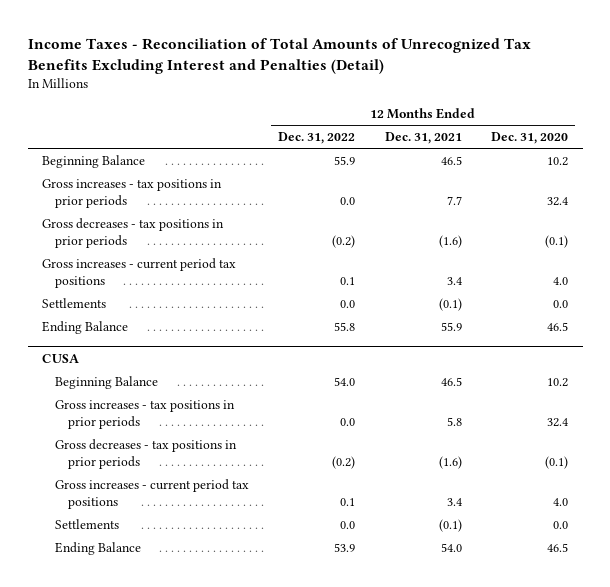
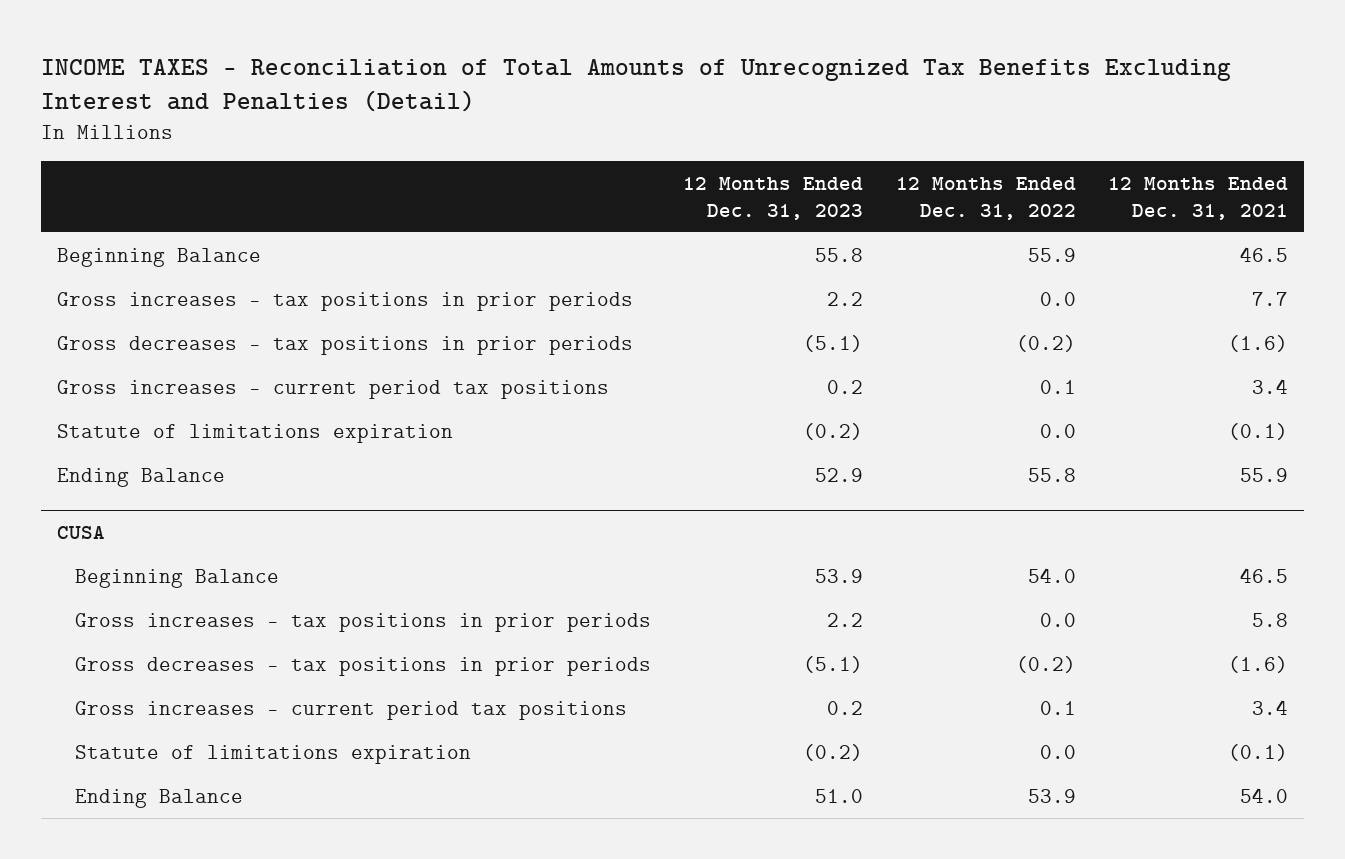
[27,37,531,74] Income Taxes - Reconciliation of Total Amounts of Unrecognized Tax Benefits Excluding Interest and Penalties (Detail) -> [41,59,1232,113] INCOME TAXES - Reconciliation of Total Amounts of Unrecognized Tax Benefits Excluding Interest and Penalties (Detail)
[490,132,568,145] Dec. 31, 2020 -> none
none -> [683,176,864,220] 12 Months Ended Dec. 31, 2023
[42,298,107,309] Settlements -> [57,423,454,443] Statute of limitations expiration
[55,519,120,530] Settlements -> [74,744,471,764] Statute of limitations expiration

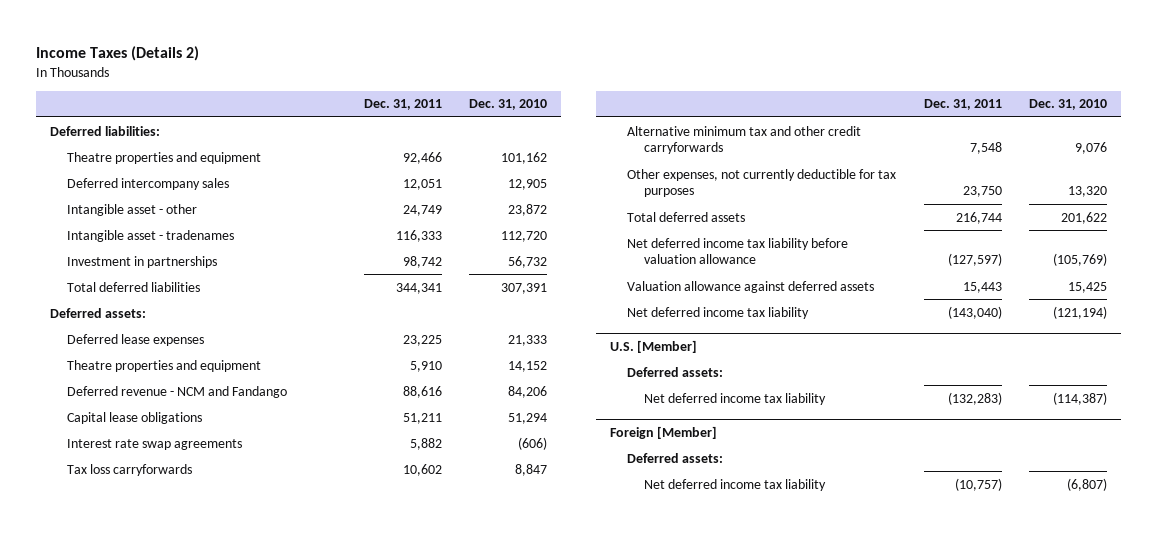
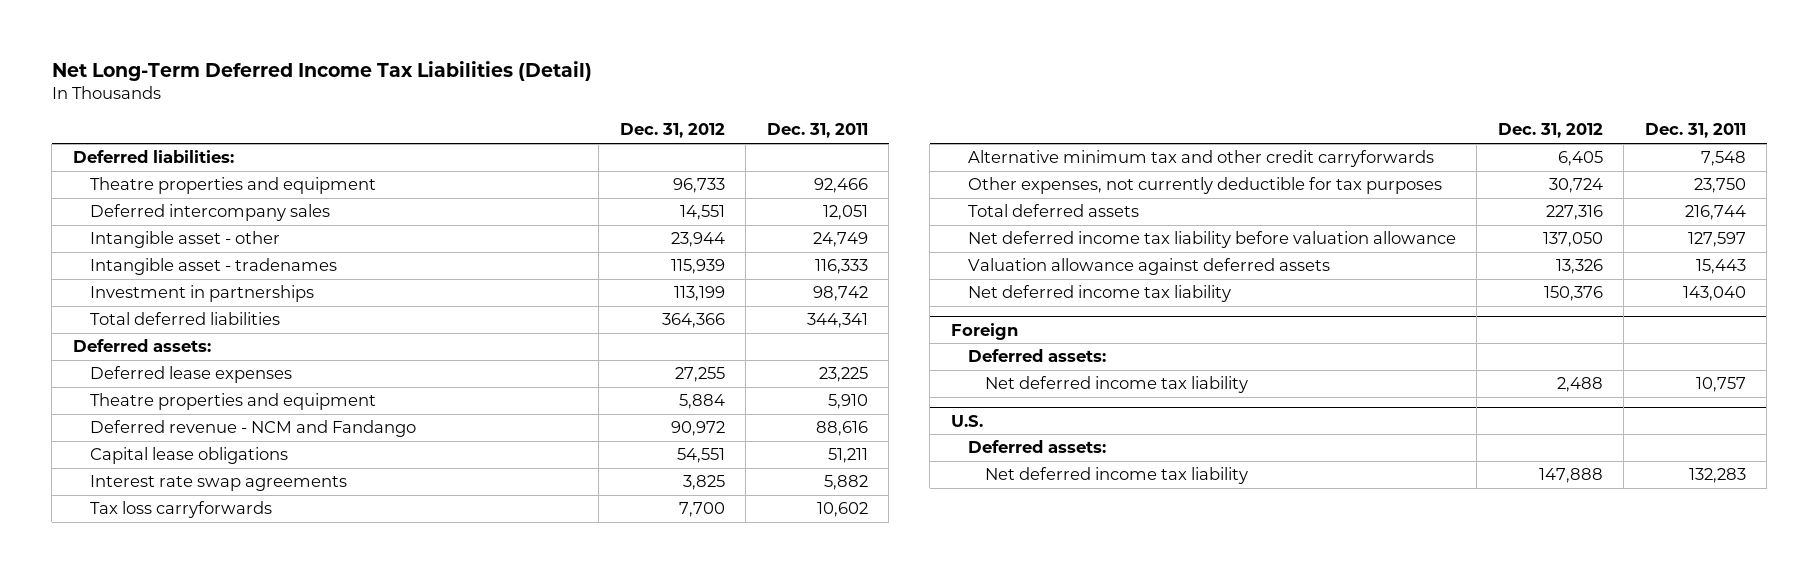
[36,45,200,61] Income Taxes (Details 2) -> [51,61,592,82] Net Long-Term Deferred Income Tax Liabilities (Detail)
[469,99,548,111] Dec. 31, 2010 -> none
none -> [619,123,725,139] Dec. 31, 2012
[947,253,1002,267] (127,597) -> [1687,232,1746,248] 127,597
[609,339,697,353] U.S. [Member] -> none
[947,305,1002,319] (143,040) -> [1682,286,1746,302] 143,040
none -> [950,322,1018,340] Foreign
[609,425,717,439] Foreign [Member] -> none
[947,391,1002,405] (132,283) -> [1695,377,1746,393] 10,757
none -> [950,414,983,427] U.S.
[954,477,1002,491] (10,757) -> [1688,468,1746,484] 132,283

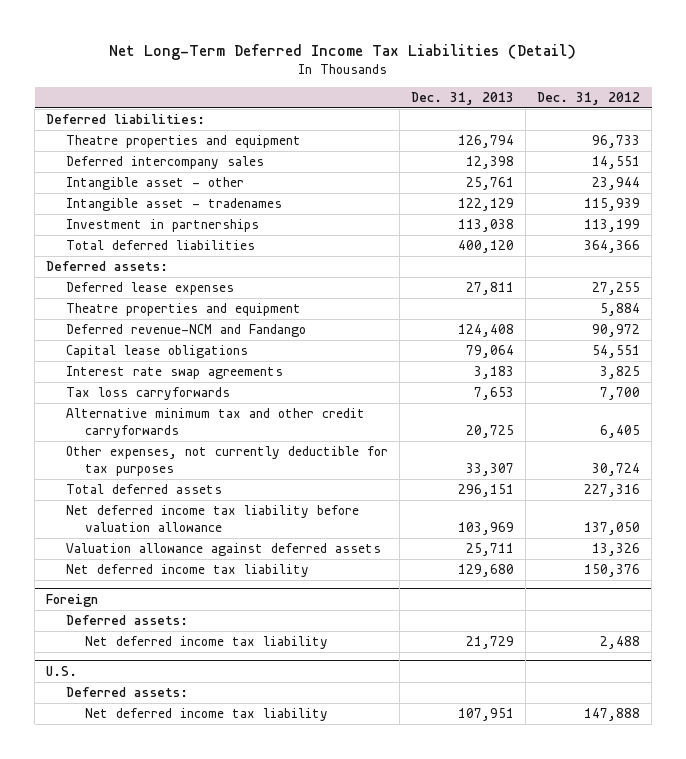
[766,123,868,139] Dec. 31, 2011 -> none
none -> [411,92,515,106] Dec. 31, 2013
[89,420,416,438] Deferred revenue - NCM and Fandango -> [65,324,306,338] Deferred revenue-NCM and Fandango

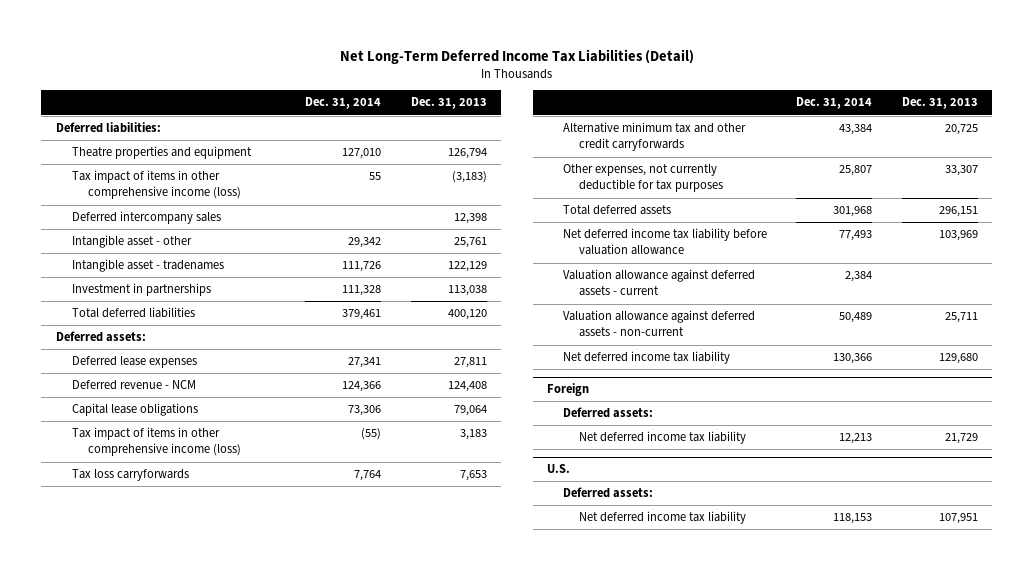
[537,92,641,106] Dec. 31, 2012 -> none
none -> [305,97,382,110] Dec. 31, 2014
none -> [71,170,241,200] Tax impact of items in other comprehensive income (loss)
[65,303,301,317] Theatre properties and equipment -> none
[65,324,306,338] Deferred revenue-NCM and Fandango -> [71,380,196,391] Deferred revenue - NCM
[65,366,283,380] Interest rate swap agreements -> [71,427,241,457] Tax impact of items in other comprehensive income (loss)
none -> [563,269,756,297] Valuation allowance against deferred assets - current
[65,543,381,557] Valuation allowance against deferred assets -> [563,310,756,338] Valuation allowance against deferred assets - non-current

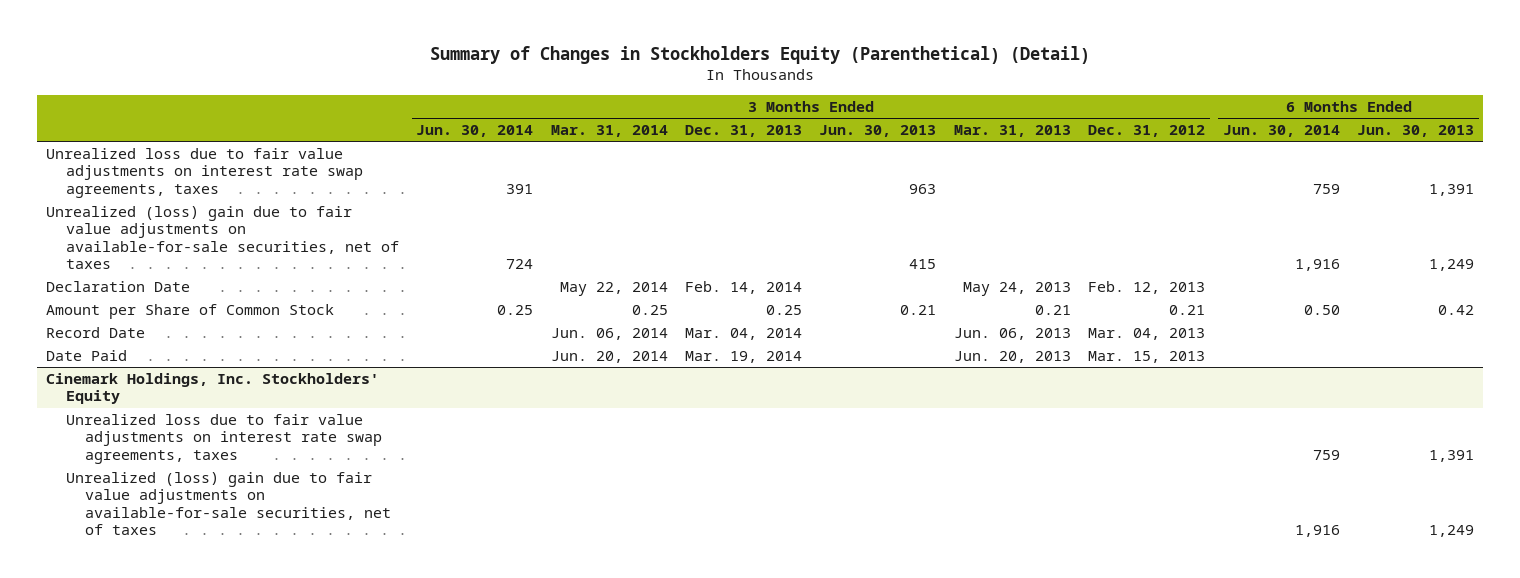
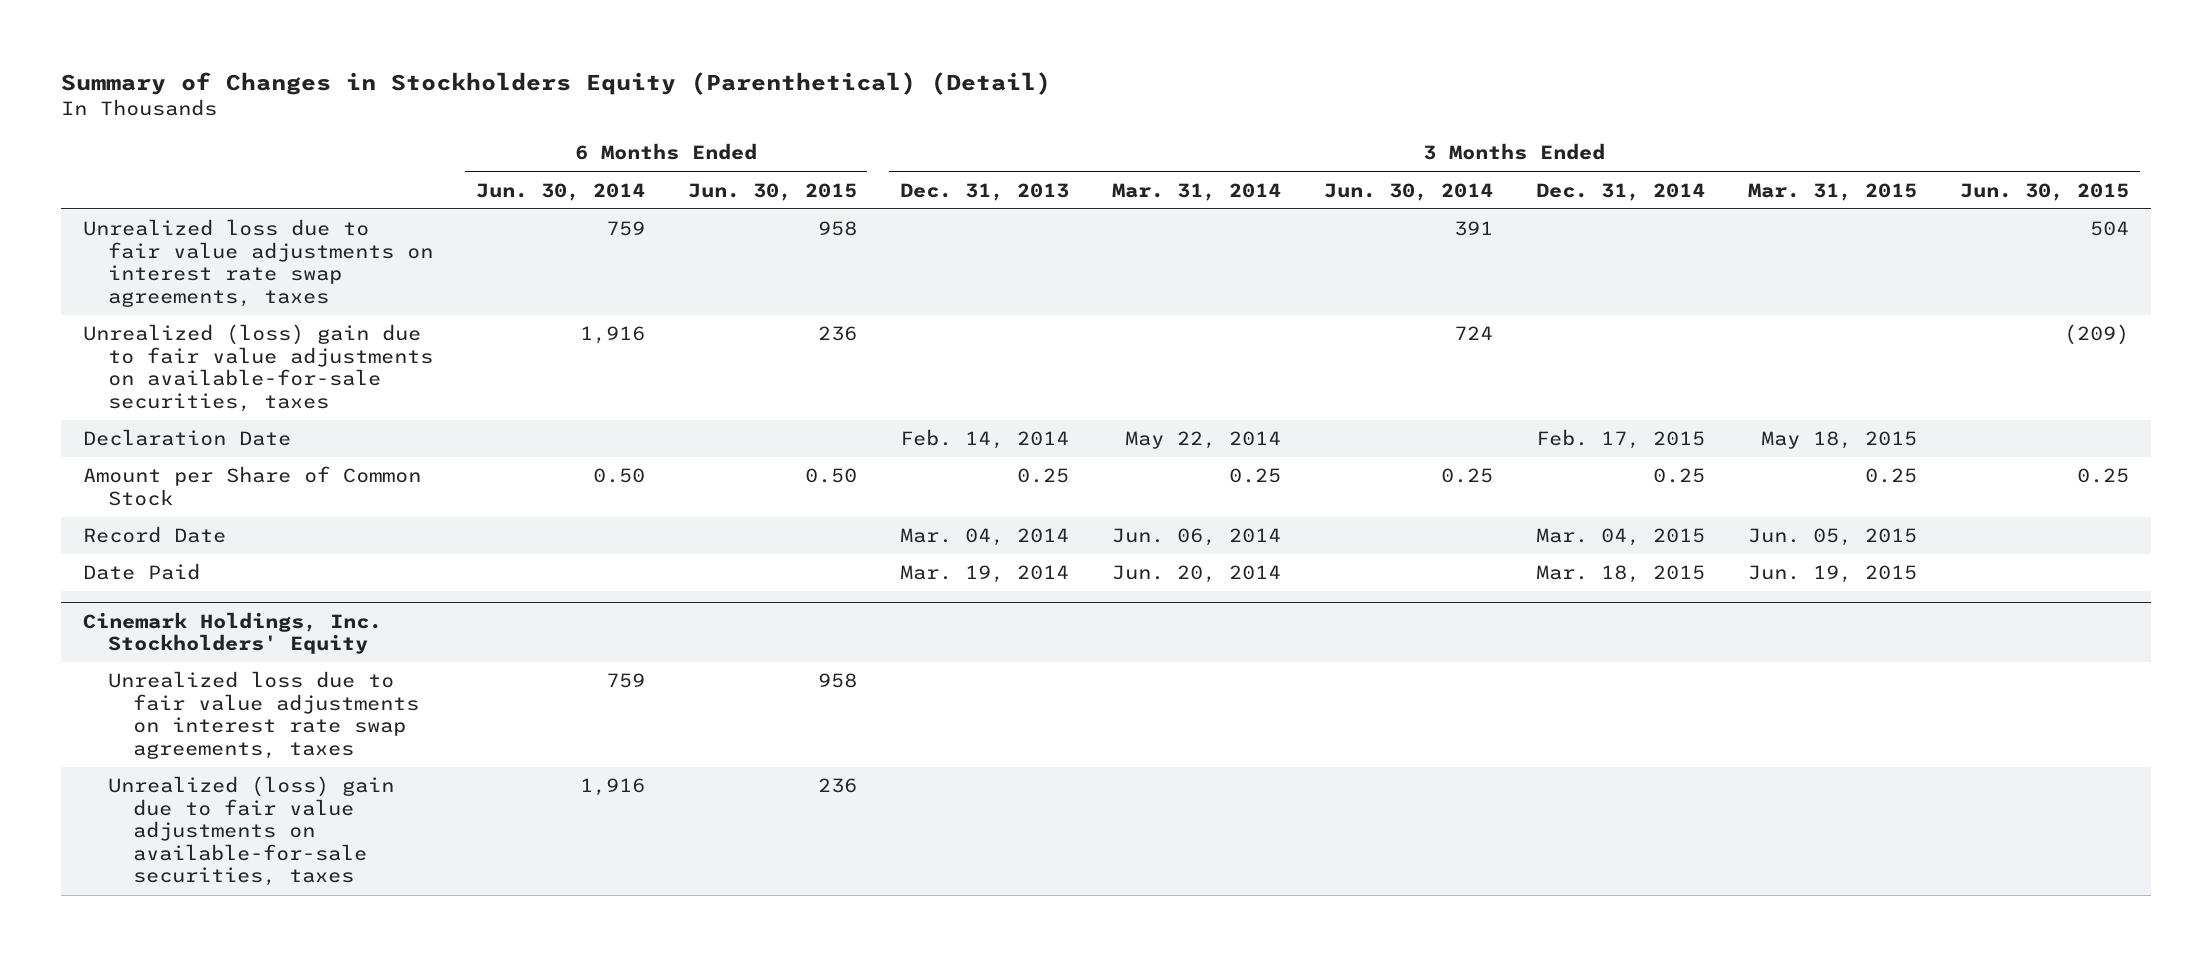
[819,125,937,138] Jun. 30, 2013 -> none
[953,125,1071,138] Mar. 31, 2013 -> none
[1088,125,1206,138] Dec. 31, 2012 -> none
[1357,125,1475,138] Jun. 30, 2013 -> none
none -> [687,182,857,201] Jun. 30, 2015
none -> [1535,182,1705,201] Dec. 31, 2014
none -> [1747,182,1917,201] Mar. 31, 2015
none -> [1959,182,2129,201] Jun. 30, 2015
[45,205,399,269] Unrealized (loss) gain due to fair value adjustments on available-for-sale securities, net of taxes -> [82,324,433,412] Unrealized (loss) gain due to fair value adjustments on available-for-sale securities, taxes
[65,471,392,535] Unrealized (loss) gain due to fair value adjustments on available-for-sale securities, net of taxes -> [107,776,394,887] Unrealized (loss) gain due to fair value adjustments on available-for-sale securities, taxes

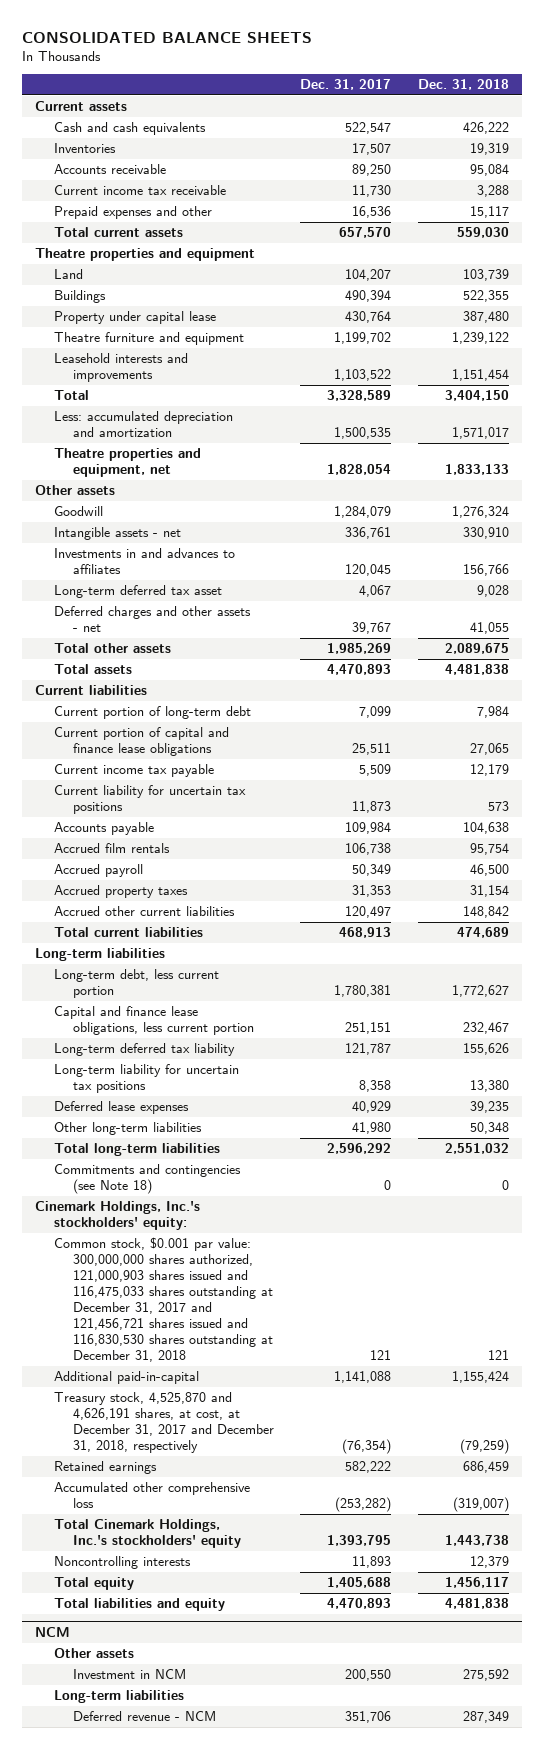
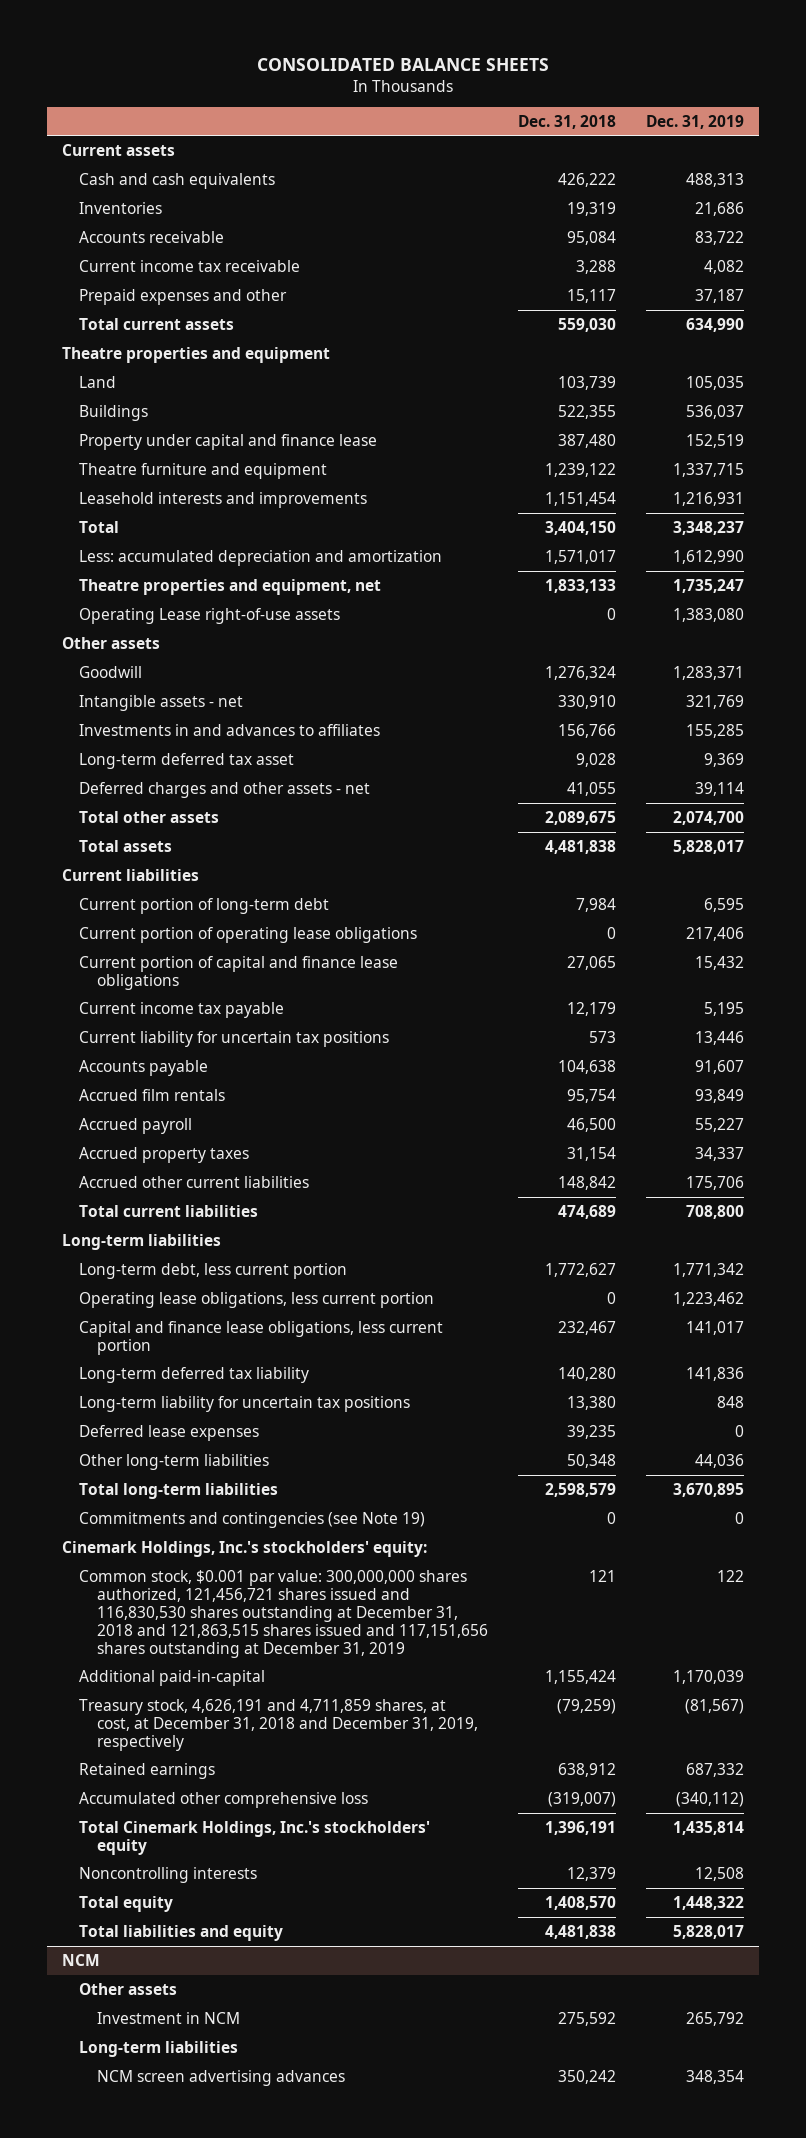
[300,79,392,91] Dec. 31, 2017 -> none
none -> [645,114,744,129] Dec. 31, 2019
[54,311,217,325] Property under capital lease -> [79,433,378,450] Property under capital and finance lease
none -> [79,607,341,624] Operating Lease right-of-use assets
none -> [79,926,418,943] Current portion of operating lease obligations
none -> [79,1291,435,1308] Operating lease obligations, less current portion
[462,1043,509,1056] 155,626 -> [557,1366,616,1381] 140,280
[444,1143,509,1155] 2,551,032 -> [544,1482,616,1497] 2,598,579
[54,1164,242,1195] Commitments and contingencies (see Note 18) -> [79,1511,426,1528] Commitments and contingencies (see Note 19)
[54,1237,273,1363] Common stock, $0.001 par value: 300,000,000 shares authorized, 121,000,903 shares issued and 116,475,033 shares outstanding at December 31, 2017 and 121,456,721 shares issued and 116,830,530 shares outstanding at December 31, 2018 -> [79,1569,488,1658] Common stock, $0.001 par value: 300,000,000 shares authorized, 121,456,721 shares issued and 116,830,530 shares outstanding at December 31, 2018 and 121,863,515 shares issued and 117,151,656 shares outstanding at December 31, 2019
[54,1392,274,1454] Treasury stock, 4,525,870 and 4,626,191 shares, at cost, at December 31, 2017 and December 31, 2018, respectively -> [79,1698,478,1751] Treasury stock, 4,626,191 and 4,711,859 shares, at cost, at December 31, 2018 and December 31, 2019, respectively
[462,1461,509,1474] 686,459 -> [557,1762,616,1777] 638,912
[444,1535,509,1547] 1,443,738 -> [544,1820,616,1835] 1,396,191
[444,1577,509,1589] 1,456,117 -> [544,1895,616,1910] 1,408,570
[72,1711,216,1722] Deferred revenue - NCM -> none
none -> [96,2069,345,2086] NCM screen advertising advances

